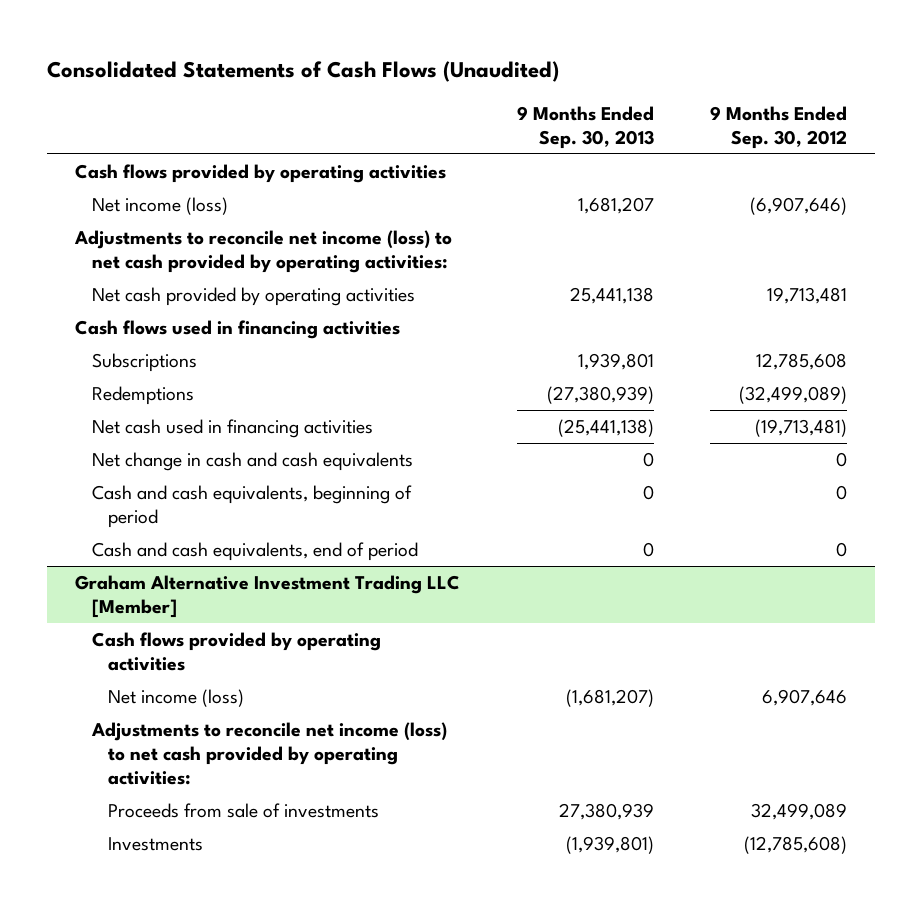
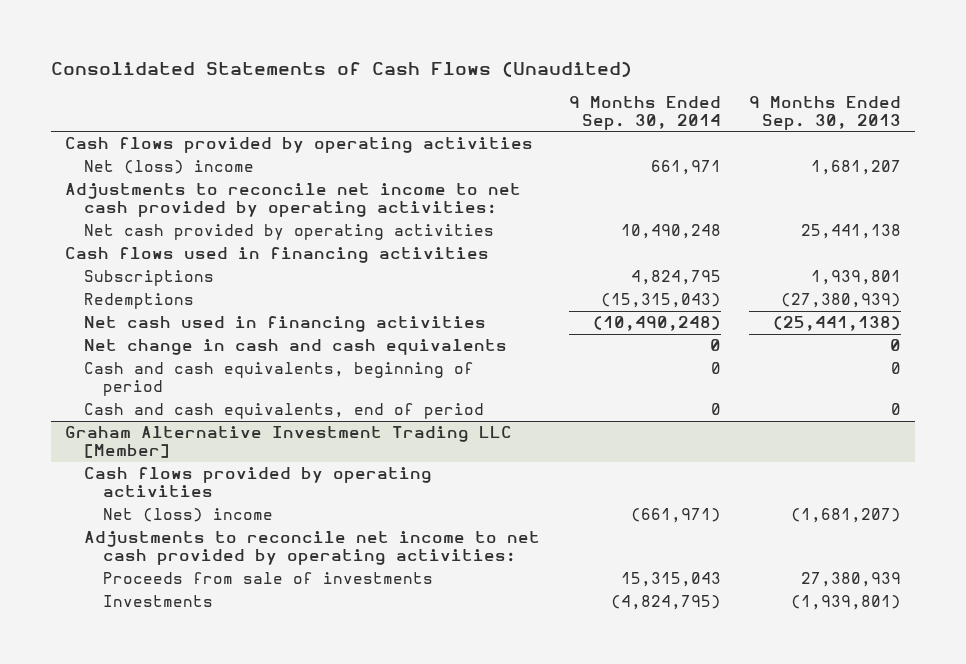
[710,105,848,149] 9 Months Ended Sep. 30, 2012 -> none
none -> [568,95,721,130] 9 Months Ended Sep. 30, 2014
[91,196,228,215] Net income (loss) -> [84,160,255,175] Net (loss) income
[74,229,453,273] Adjustments to reconcile net income (loss) to net cash provided by operating activities: -> [65,183,522,218] Adjustments to reconcile net income to net cash provided by operating activities:
[108,688,245,707] Net income (loss) -> [103,508,274,523] Net (loss) income
[90,721,447,785] Adjustments to reconcile net income (loss) to net cash provided by operating activities: -> [84,531,541,566] Adjustments to reconcile net income to net cash provided by operating activities:

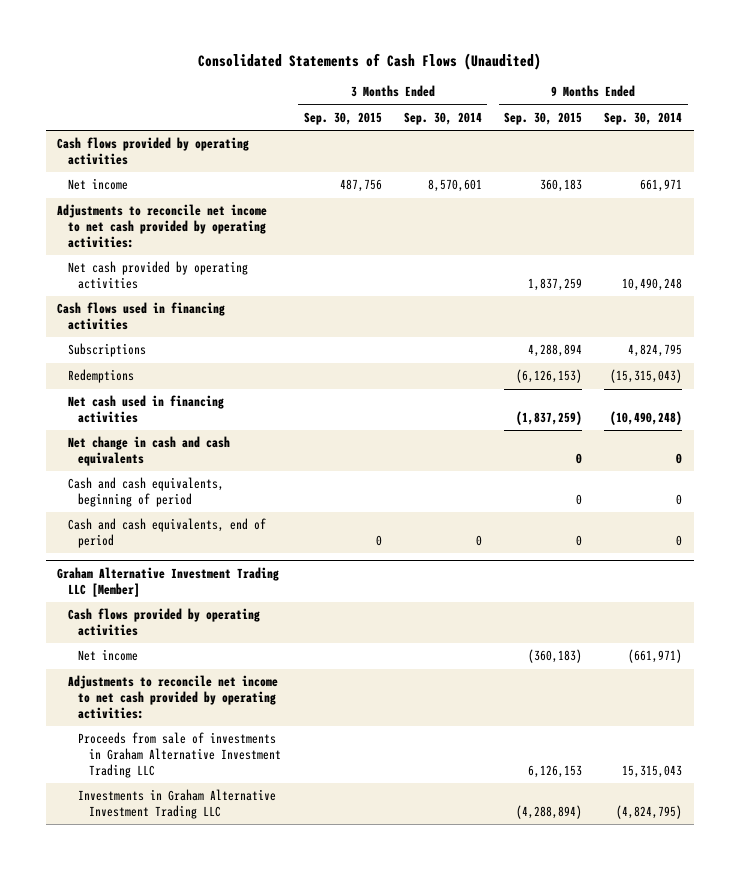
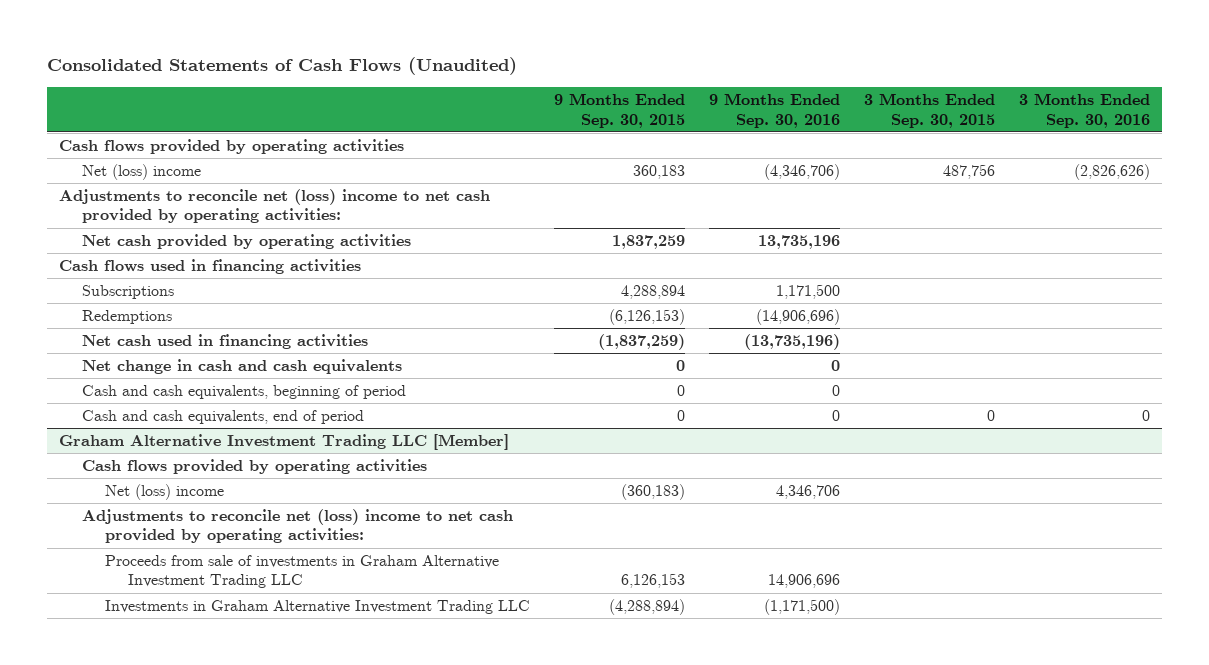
[403,111,482,125] Sep. 30, 2014 -> none
[604,111,683,125] Sep. 30, 2014 -> none
none -> [709,92,841,128] 9 Months Ended Sep. 30, 2016
none -> [1018,92,1150,128] 3 Months Ended Sep. 30, 2016
[67,178,128,191] Net income -> [82,163,202,180] Net (loss) income
[56,204,267,248] Adjustments to reconcile net income to net cash provided by operating activities: -> [59,188,491,224] Adjustments to reconcile net (loss) income to net cash provided by operating activities:
[78,649,139,662] Net income -> [105,483,225,500] Net (loss) income
[67,675,278,719] Adjustments to reconcile net income to net cash provided by operating activities: -> [82,508,514,544] Adjustments to reconcile net (loss) income to net cash provided by operating activities:

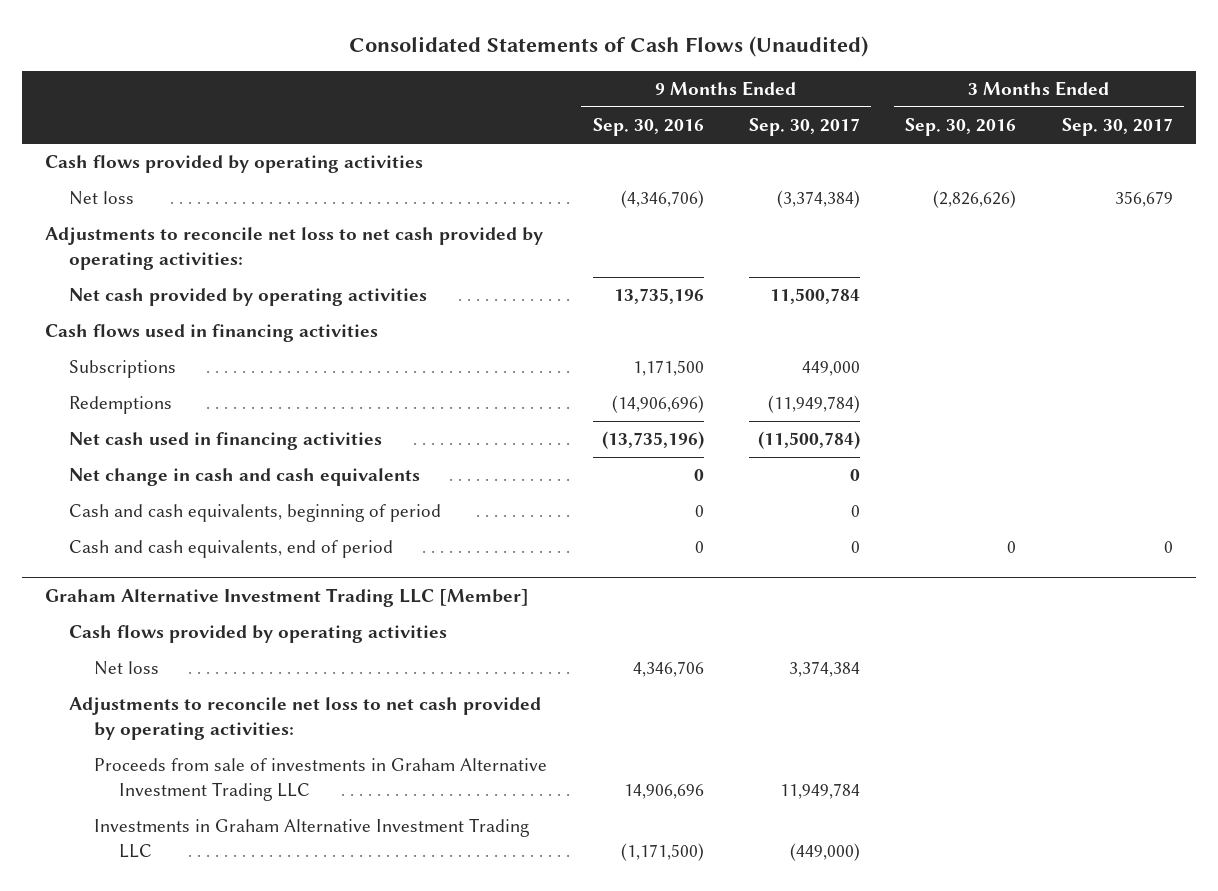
[554,92,686,128] 9 Months Ended Sep. 30, 2015 -> none
[864,92,996,128] 3 Months Ended Sep. 30, 2015 -> none
none -> [748,118,860,137] Sep. 30, 2017
none -> [1061,118,1173,137] Sep. 30, 2017
[82,163,202,180] Net (loss) income -> [69,191,135,206] Net loss
[59,188,491,224] Adjustments to reconcile net (loss) income to net cash provided by operating activities: -> [44,227,543,271] Adjustments to reconcile net loss to net cash provided by operating activities:
[105,483,225,500] Net (loss) income -> [94,661,160,676] Net loss
[82,508,514,544] Adjustments to reconcile net (loss) income to net cash provided by operating activities: -> [69,697,542,741] Adjustments to reconcile net loss to net cash provided by operating activities:

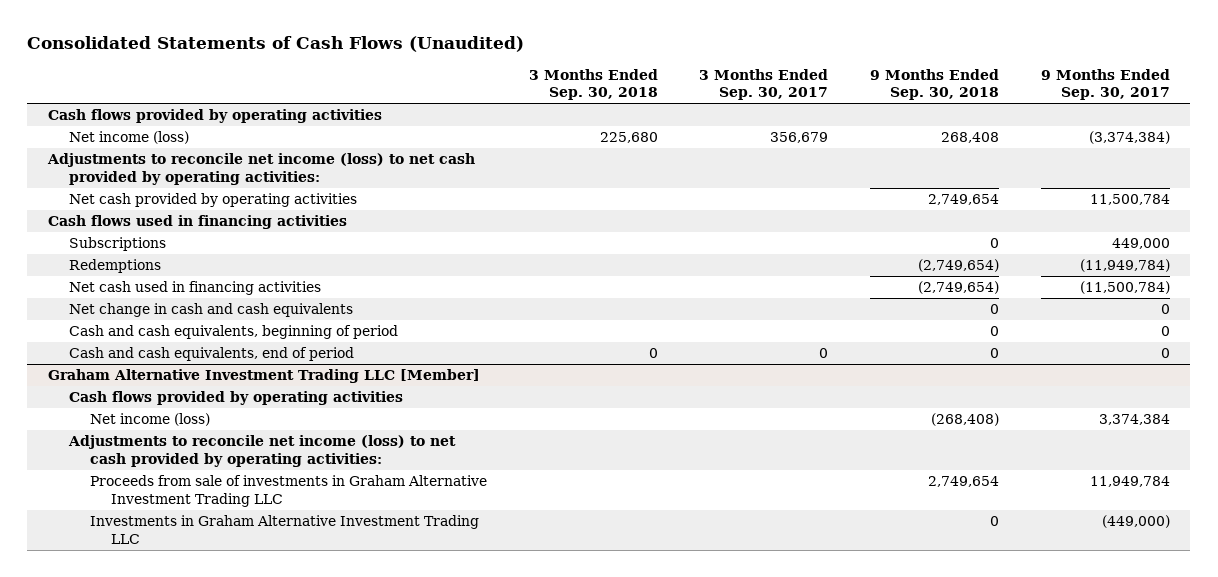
[592,118,704,137] Sep. 30, 2016 -> none
[905,118,1017,137] Sep. 30, 2016 -> none
none -> [528,68,658,101] 3 Months Ended Sep. 30, 2018
none -> [869,68,999,101] 9 Months Ended Sep. 30, 2018
[69,191,135,206] Net loss -> [69,131,190,145] Net income (loss)
[44,227,543,271] Adjustments to reconcile net loss to net cash provided by operating activities: -> [47,153,476,185] Adjustments to reconcile net income (loss) to net cash provided by operating activities:
[94,661,160,676] Net loss -> [89,413,210,427] Net income (loss)
[69,697,542,741] Adjustments to reconcile net loss to net cash provided by operating activities: -> [68,435,457,467] Adjustments to reconcile net income (loss) to net cash provided by operating activities:

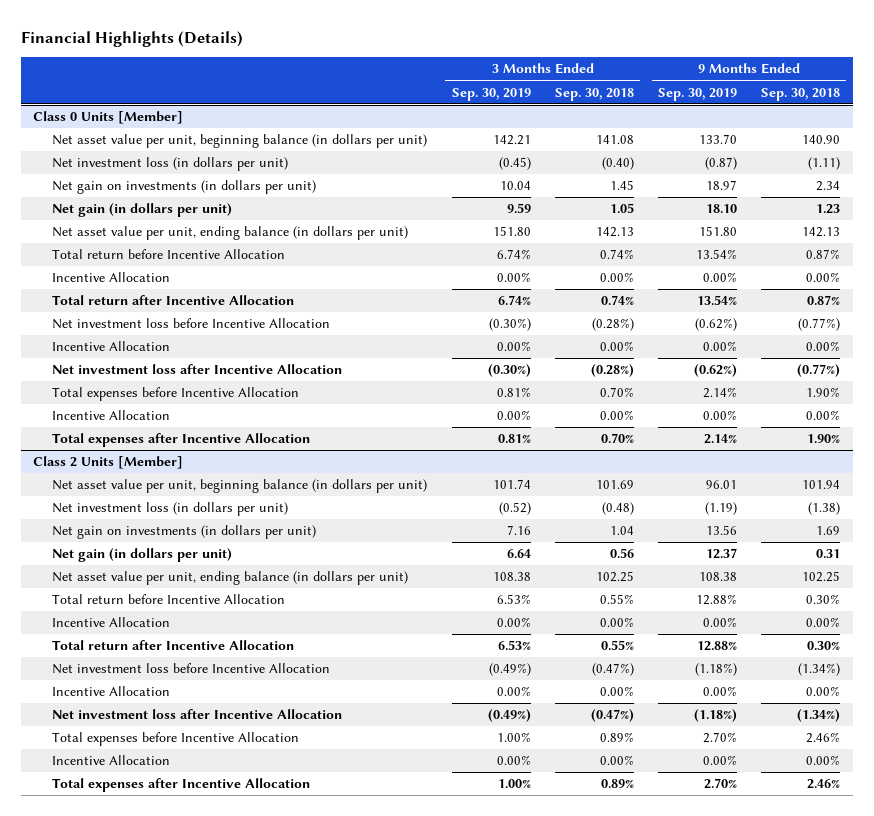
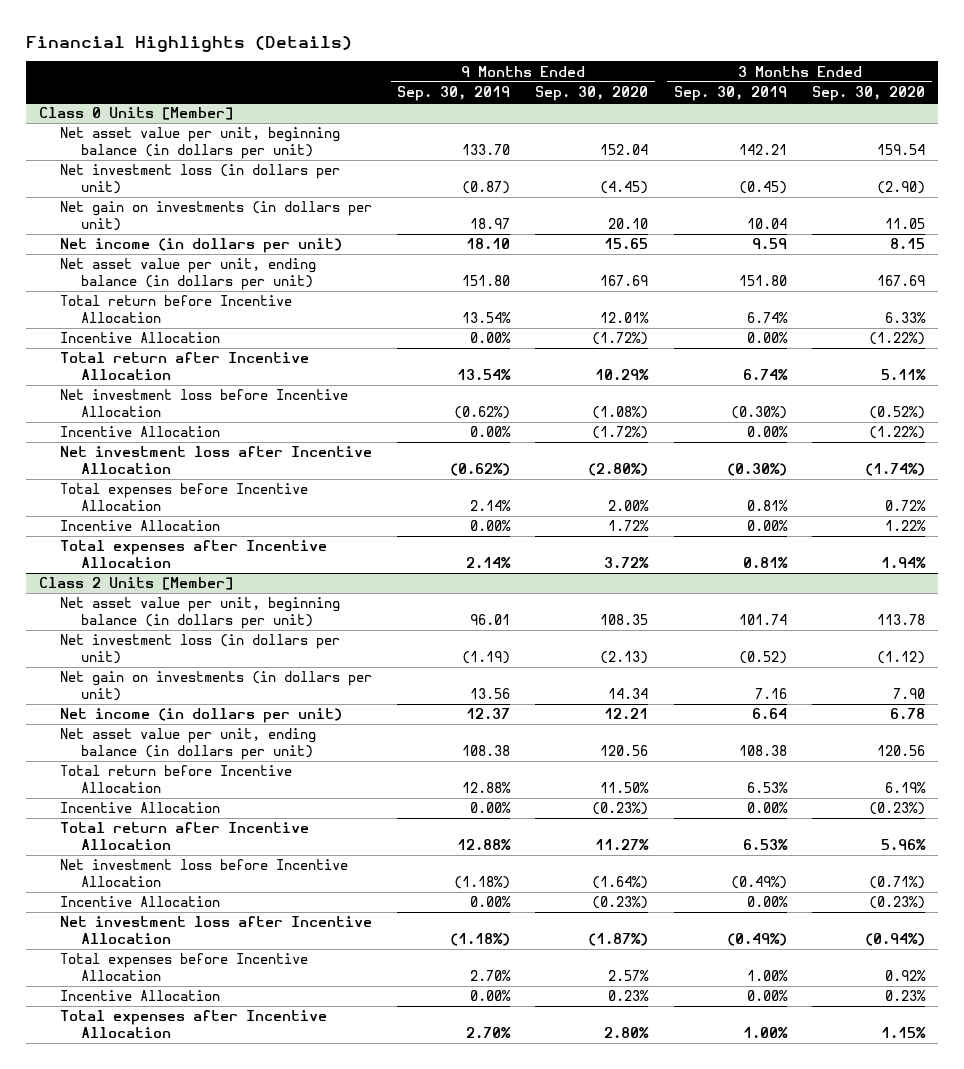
[554,87,634,101] Sep. 30, 2018 -> none
[761,87,841,101] Sep. 30, 2018 -> none
none -> [535,86,649,102] Sep. 30, 2020
none -> [812,86,926,102] Sep. 30, 2020
[52,203,233,218] Net gain (in dollars per unit) -> [59,238,342,254] Net income (in dollars per unit)
[52,548,233,563] Net gain (in dollars per unit) -> [59,708,342,724] Net income (in dollars per unit)

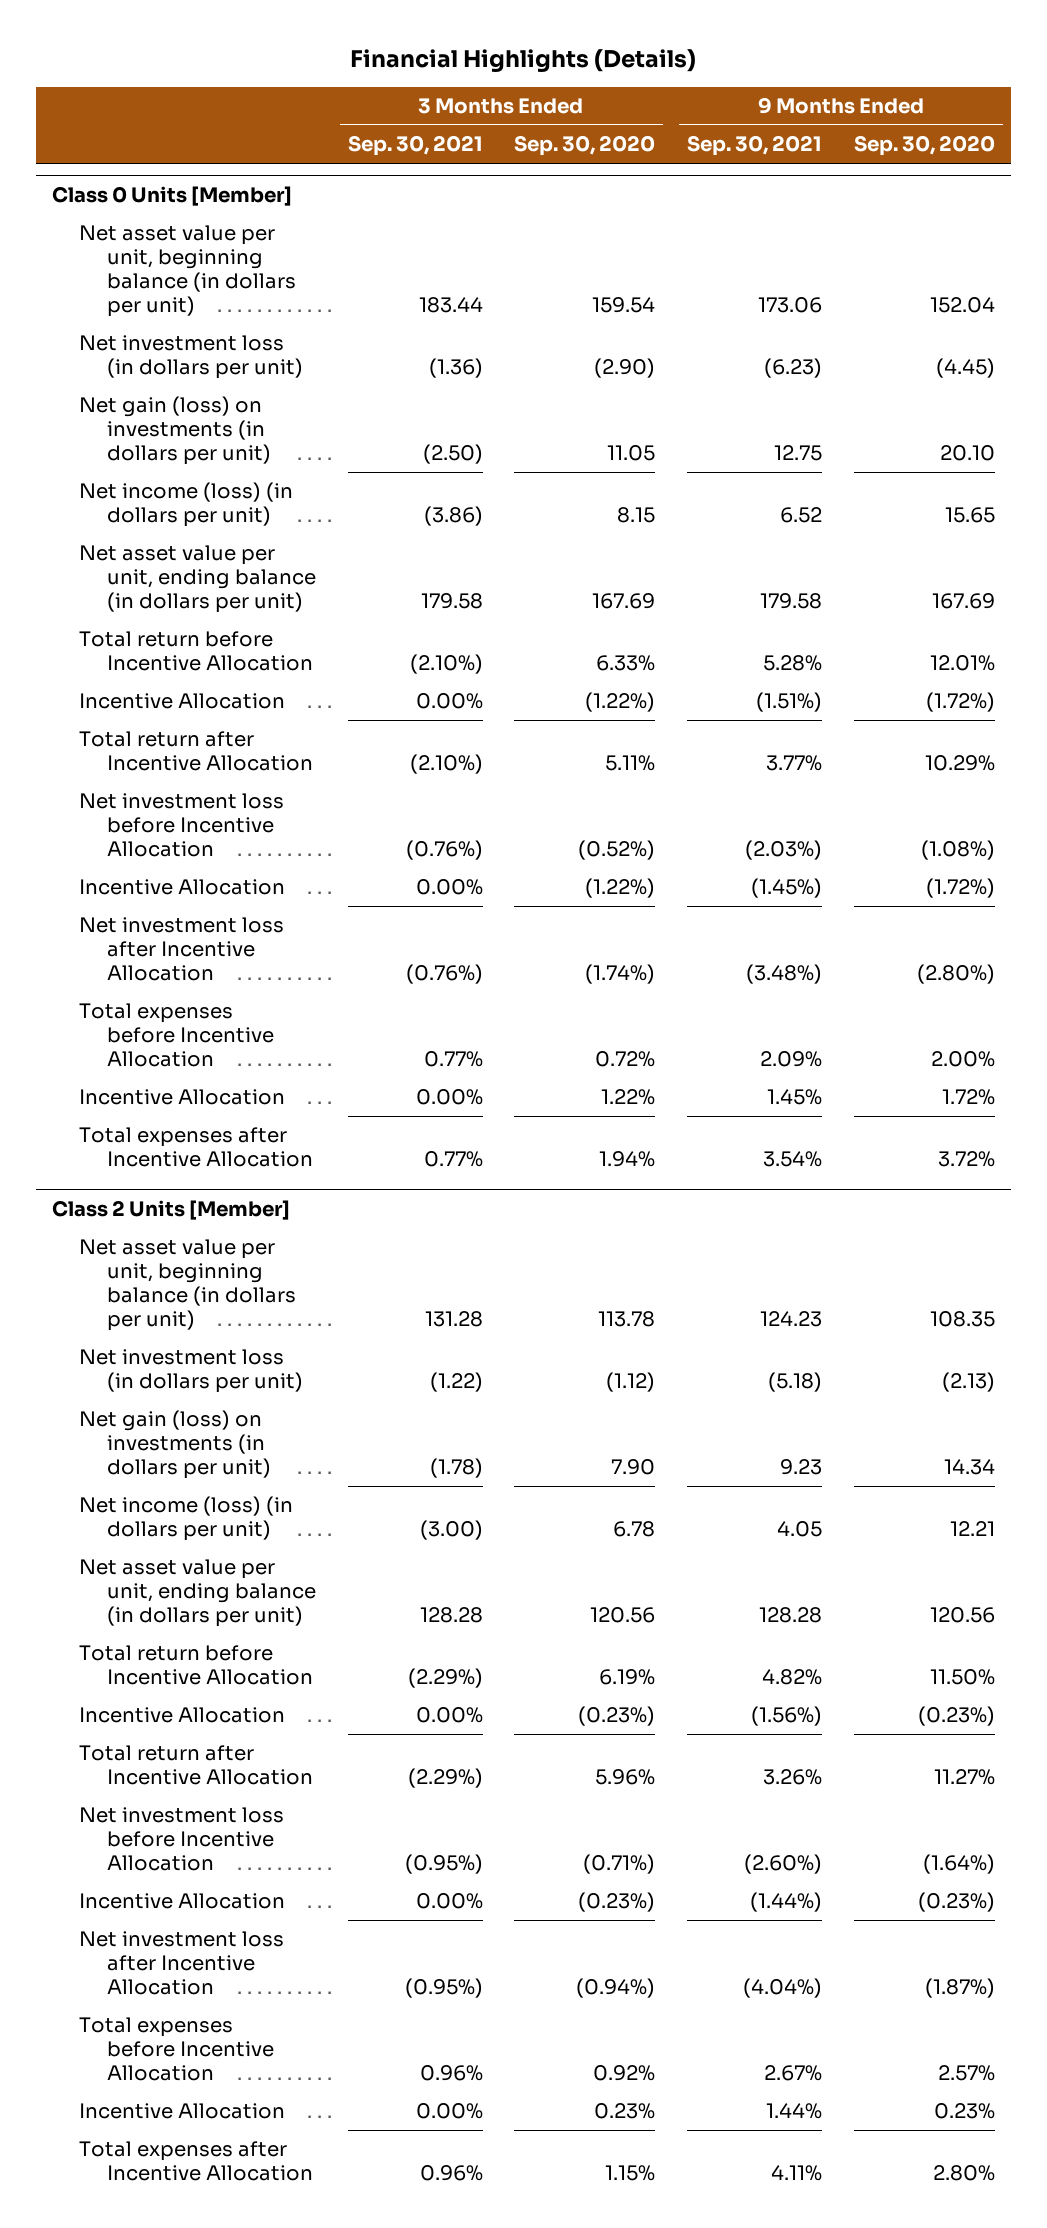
[397,86,511,102] Sep. 30, 2019 -> none
[673,86,787,102] Sep. 30, 2019 -> none
none -> [347,135,483,157] Sep. 30, 2021
none -> [687,135,823,157] Sep. 30, 2021
[59,201,372,232] Net gain on investments (in dollars per unit) -> [79,396,271,466] Net gain (loss) on investments (in dollars per unit)
[59,238,342,254] Net income (in dollars per unit) -> [79,482,294,528] Net income (loss) (in dollars per unit)
[59,671,372,702] Net gain on investments (in dollars per unit) -> [79,1410,271,1480] Net gain (loss) on investments (in dollars per unit)
[59,708,342,724] Net income (in dollars per unit) -> [79,1496,294,1542] Net income (loss) (in dollars per unit)

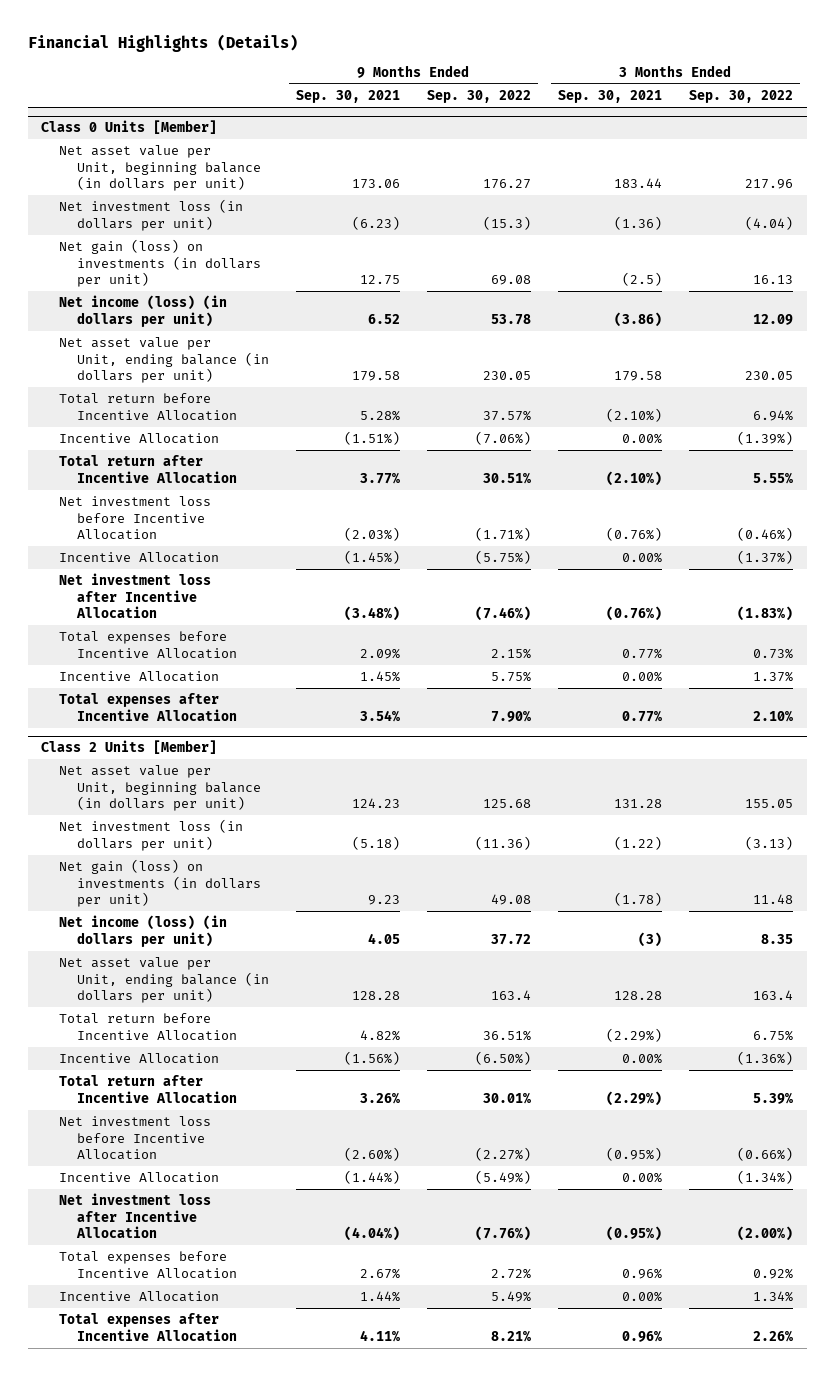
[514,135,656,157] Sep. 30, 2020 -> none
[854,135,996,157] Sep. 30, 2020 -> none
none -> [426,89,531,103] Sep. 30, 2022
none -> [689,89,794,103] Sep. 30, 2022
[79,225,296,317] Net asset value per unit, beginning balance (in dollars per unit) -> [58,145,261,191] Net asset value per Unit, beginning balance (in dollars per unit)
[422,444,483,465] (2.50) -> [621,271,662,286] (2.5)
[79,545,316,614] Net asset value per unit, ending balance (in dollars per unit) -> [58,337,269,383] Net asset value per Unit, ending balance (in dollars per unit)
[79,1239,296,1331] Net asset value per unit, beginning balance (in dollars per unit) -> [58,765,261,811] Net asset value per Unit, beginning balance (in dollars per unit)
[419,1520,483,1541] (3.00) -> [637,931,662,947] (3)
[79,1559,316,1628] Net asset value per unit, ending balance (in dollars per unit) -> [58,957,269,1003] Net asset value per Unit, ending balance (in dollars per unit)

